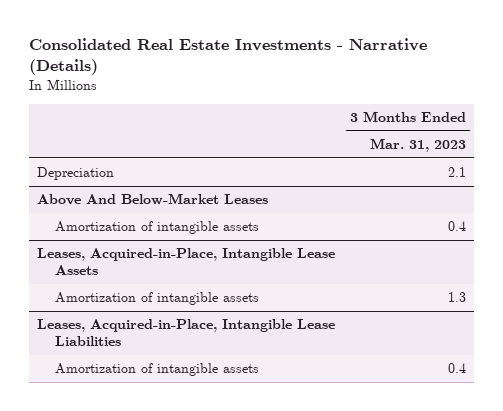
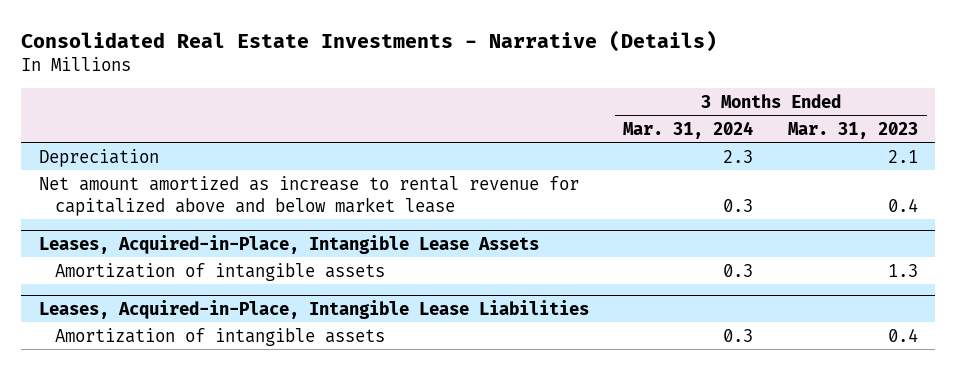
none -> [623,120,754,139] Mar. 31, 2024
[36,193,268,206] Above And Below-Market Leases -> none
[55,221,260,235] Amortization of intangible assets -> none
none -> [38,175,579,216] Net amount amortized as increase to rental revenue for capitalized above and below market lease

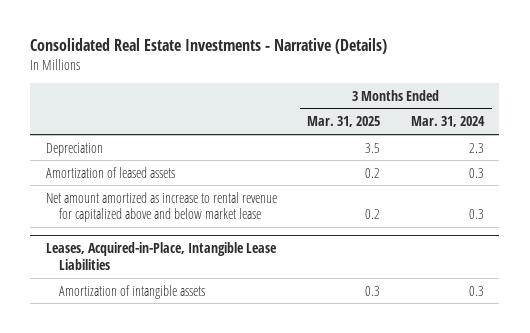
[788,121,919,139] Mar. 31, 2023 -> none
none -> [307,116,381,128] Mar. 31, 2025
none -> [45,166,175,178] Amortization of leased assets
[38,234,539,254] Leases, Acquired-in-Place, Intangible Lease Assets -> none
[54,262,385,281] Amortization of intangible assets -> none

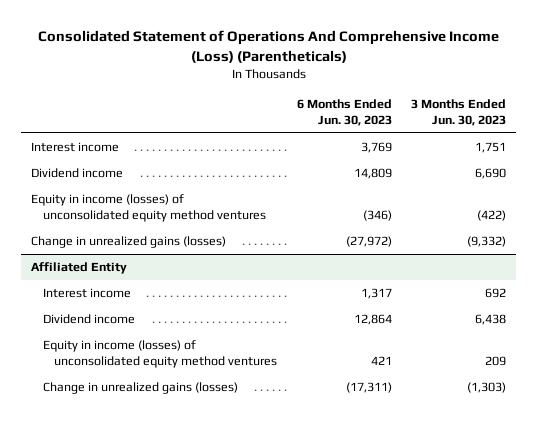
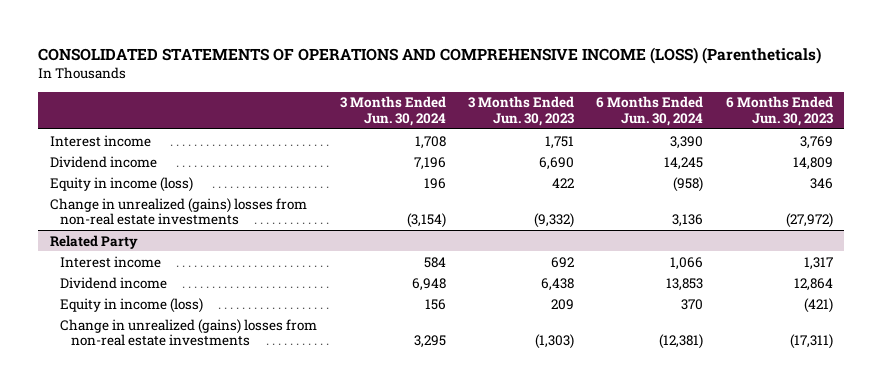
[37,30,499,63] Consolidated Statement of Operations And Comprehensive Income (Loss) (Parentheticals) -> [38,46,822,64] CONSOLIDATED STATEMENTS OF OPERATIONS AND COMPREHENSIVE INCOME (LOSS) (Parentheticals)
none -> [339,96,446,126] 3 Months Ended Jun. 30, 2024
none -> [596,96,704,126] 6 Months Ended Jun. 30, 2024
[31,262,128,275] Affiliated Entity -> none
[31,194,266,223] Equity in income (losses) of unconsolidated equity method ventures -> [49,176,193,192] Equity in income (loss)
[362,210,392,222] (346) -> [809,177,833,189] 346
[476,210,506,222] (422) -> [552,177,575,188] 422
[31,236,227,249] Change in unrealized gains (losses) -> [49,197,307,226] Change in unrealized (gains) losses from non-real estate investments
none -> [49,234,138,249] Related Party
[42,340,278,369] Equity in income (losses) of unconsolidated equity method ventures -> [60,297,204,313] Equity in income (loss)
[370,356,392,366] 421 -> [803,297,833,313] (421)
[42,382,238,395] Change in unrealized gains (losses) -> [60,318,318,347] Change in unrealized (gains) losses from non-real estate investments

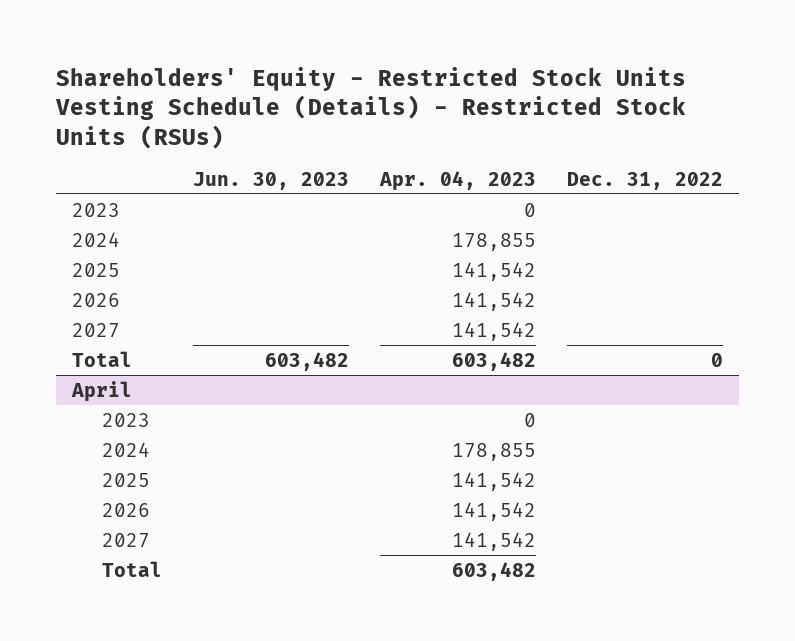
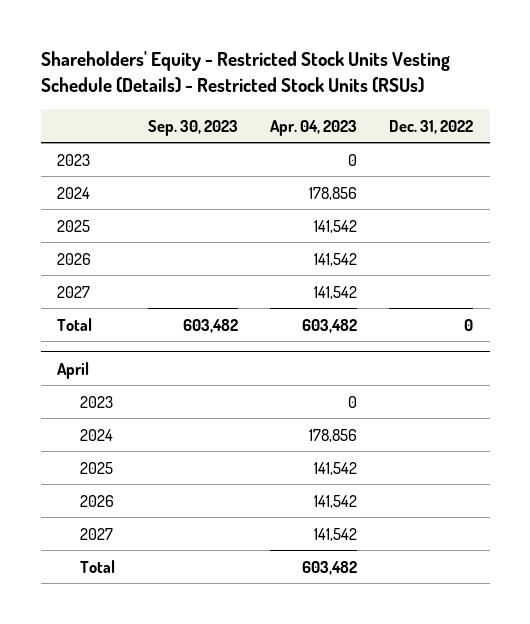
[192,171,349,190] Jun. 30, 2023 -> none
none -> [147,119,238,136] Sep. 30, 2023
[452,232,537,251] 178,855 -> [309,186,358,200] 178,856
[452,442,537,461] 178,855 -> [309,428,358,442] 178,856

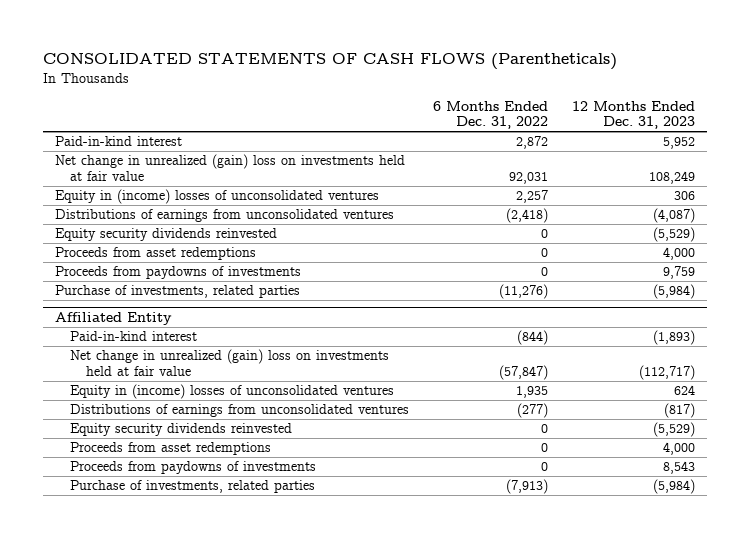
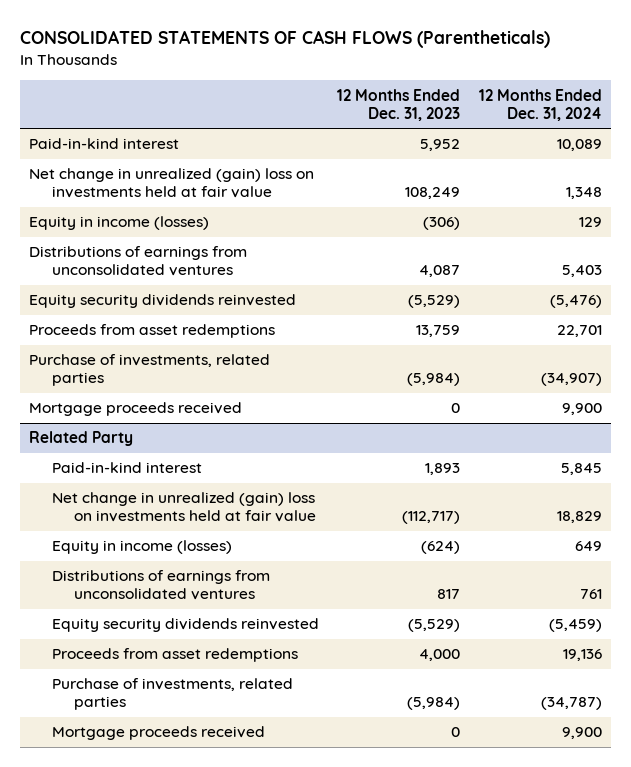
[432,100,548,130] 6 Months Ended Dec. 31, 2022 -> none
none -> [478,88,602,121] 12 Months Ended Dec. 31, 2024
[54,189,379,205] Equity in (income) losses of unconsolidated ventures -> [29,216,210,231] Equity in income (losses)
[673,191,695,201] 306 -> [423,217,461,231] (306)
[652,208,695,224] (4,087) -> [419,265,461,278] 4,087
[54,266,301,280] Proceeds from paydowns of investments -> none
[662,247,695,261] 4,000 -> [416,325,461,338] 13,759
[54,312,172,326] Affiliated Entity -> none
none -> [29,402,243,417] Mortgage proceeds received
none -> [29,431,134,447] Related Party
[652,330,695,346] (1,893) -> [425,463,461,476] 1,893
[70,384,395,400] Equity in (income) losses of unconsolidated ventures -> [51,540,232,555] Equity in income (losses)
[673,385,695,396] 624 -> [421,541,461,555] (624)
[663,403,695,419] (817) -> [437,589,461,600] 817
[70,461,317,475] Proceeds from paydowns of investments -> none
none -> [51,726,265,741] Mortgage proceeds received

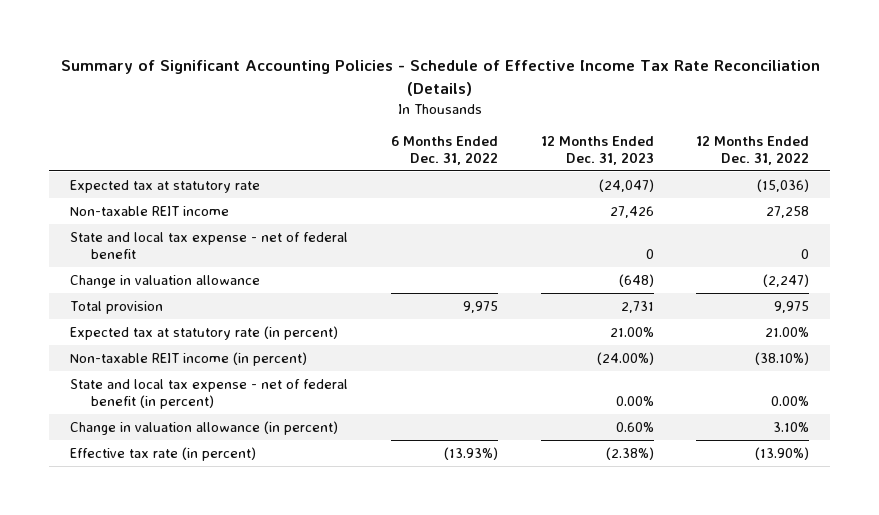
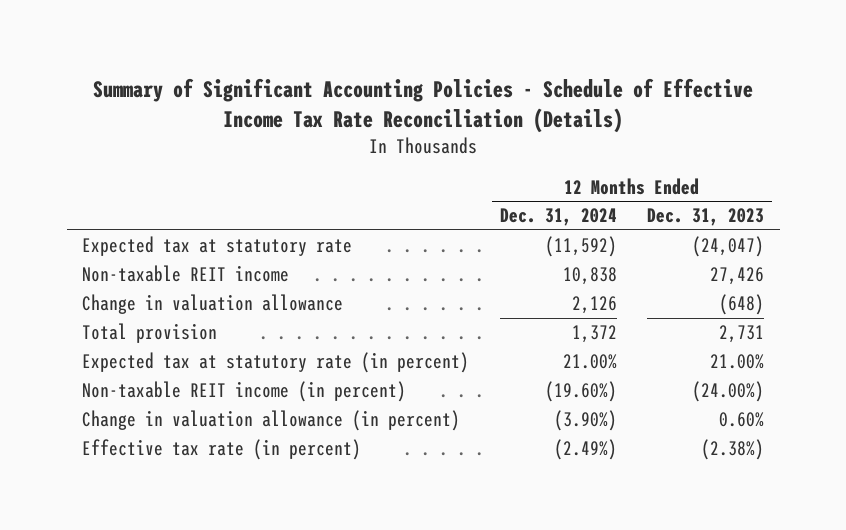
[390,135,498,165] 6 Months Ended Dec. 31, 2022 -> none
[696,135,810,165] 12 Months Ended Dec. 31, 2022 -> none
none -> [499,208,617,227] Dec. 31, 2024
[70,231,349,259] State and local tax expense - net of federal benefit -> none
[70,378,349,409] State and local tax expense - net of federal benefit (in percent) -> none

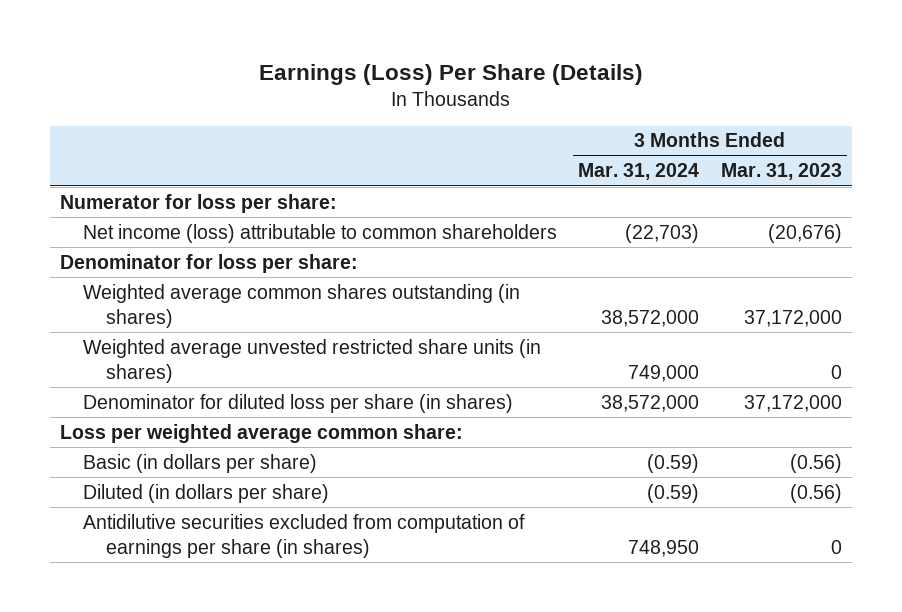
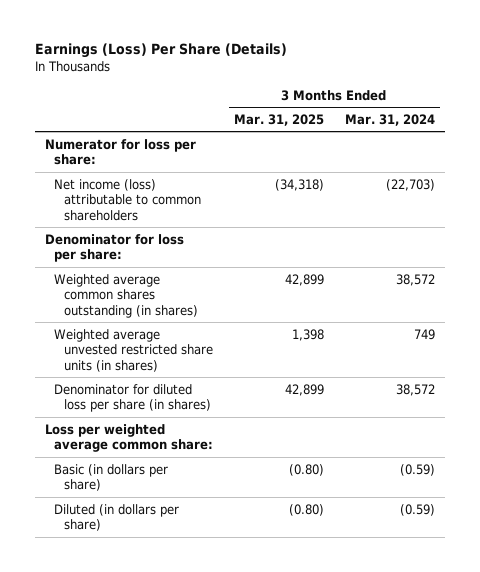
[720,163,842,181] Mar. 31, 2023 -> none
none -> [234,113,325,126] Mar. 31, 2025
[601,309,700,327] 38,572,000 -> [395,273,435,286] 38,572
[628,364,700,382] 749,000 -> [413,328,435,340] 749
[601,394,700,412] 38,572,000 -> [395,383,435,396] 38,572
[83,513,526,558] Antidilutive securities excluded from computation of earnings per share (in shares) -> none

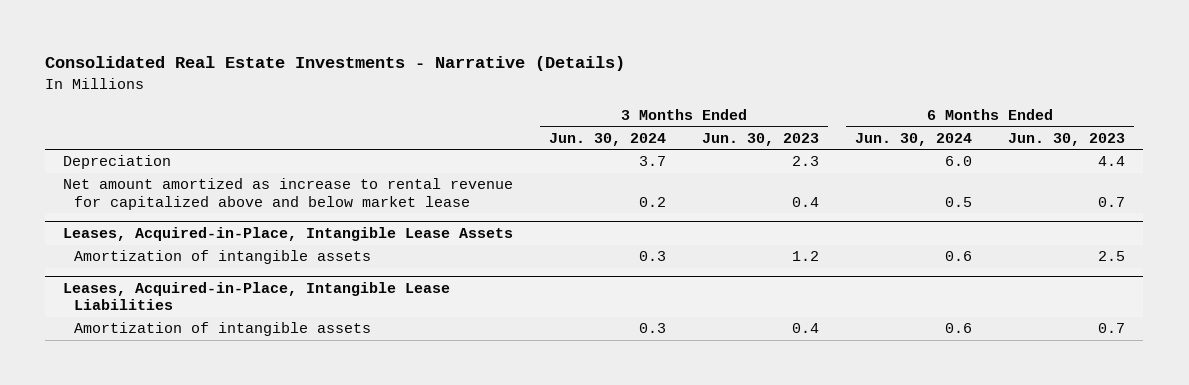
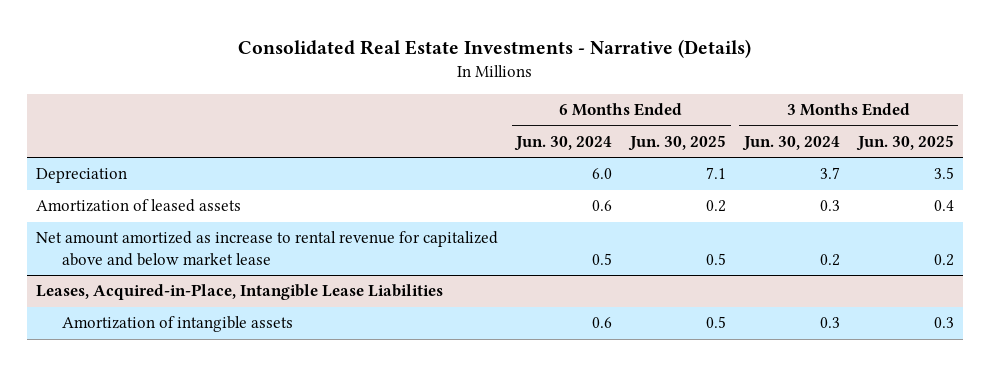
[702,132,820,146] Jun. 30, 2023 -> none
[1008,132,1126,146] Jun. 30, 2023 -> none
none -> [628,134,727,151] Jun. 30, 2025
none -> [855,134,954,151] Jun. 30, 2025
none -> [36,199,242,213] Amortization of leased assets
[63,226,514,241] Leases, Acquired-in-Place, Intangible Lease Assets -> none
[73,250,371,265] Amortization of intangible assets -> none

